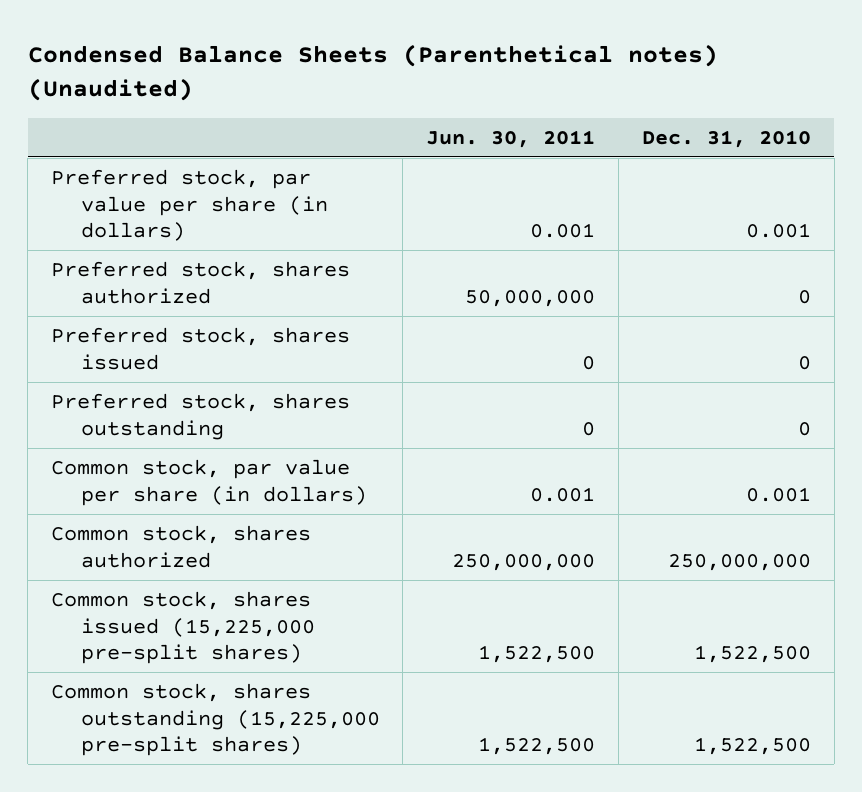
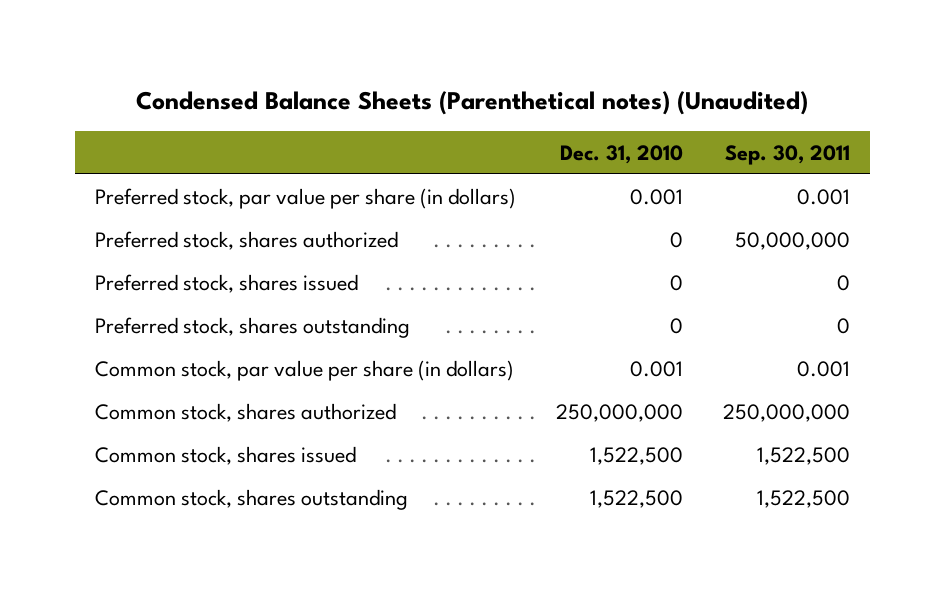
[426,129,596,148] Jun. 30, 2011 -> none
none -> [724,144,850,165] Sep. 30, 2011
[51,591,315,665] Common stock, shares issued (15,225,000 pre-split shares) -> [94,445,356,465] Common stock, shares issued
[51,683,380,757] Common stock, shares outstanding (15,225,000 pre-split shares) -> [94,488,408,510] Common stock, shares outstanding

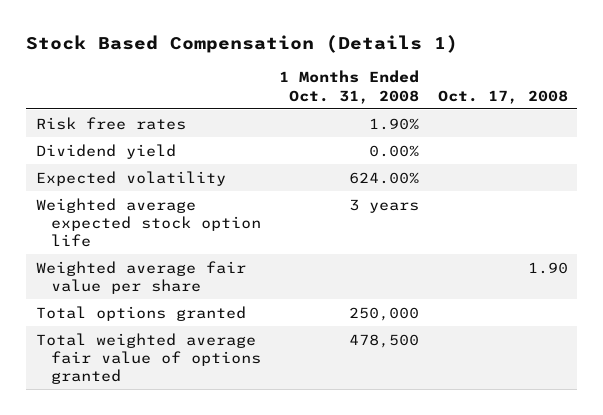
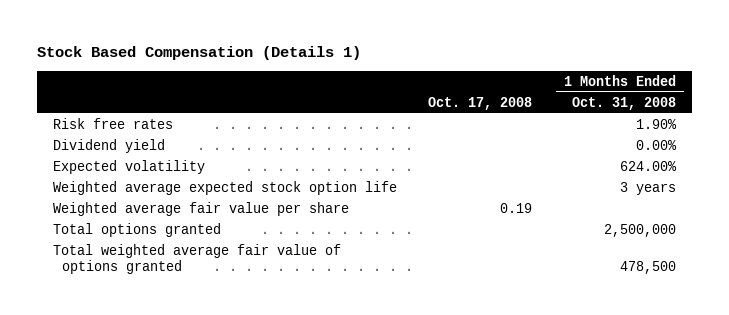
[527,261,568,274] 1.90 -> [500,202,533,213] 0.19
[349,306,420,321] 250,000 -> [604,223,677,237] 2,500,000

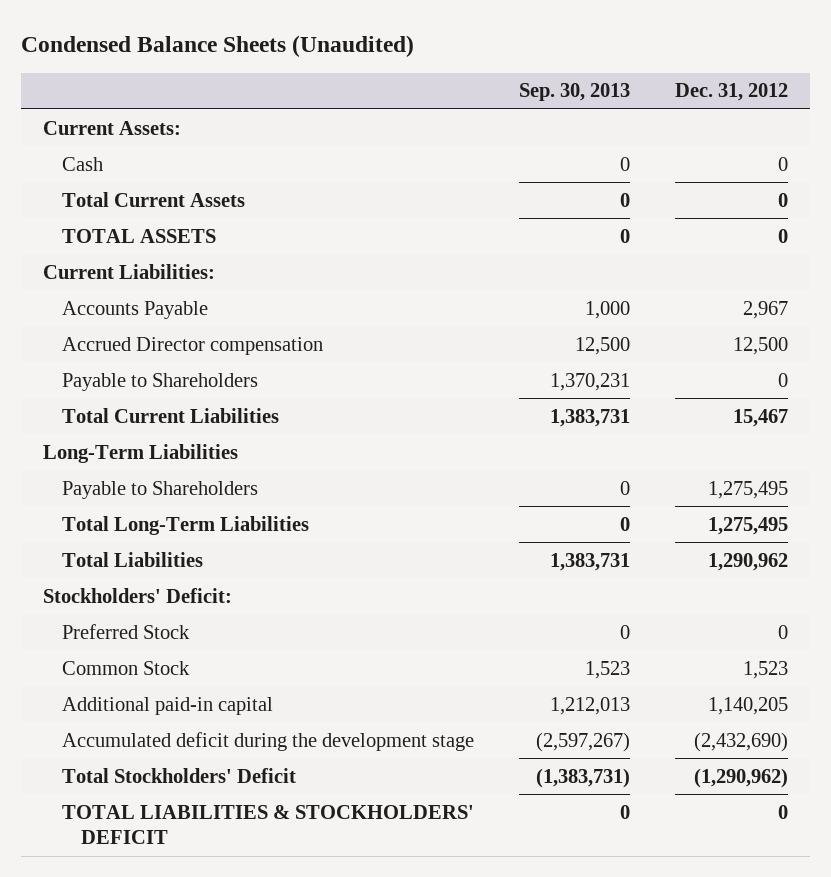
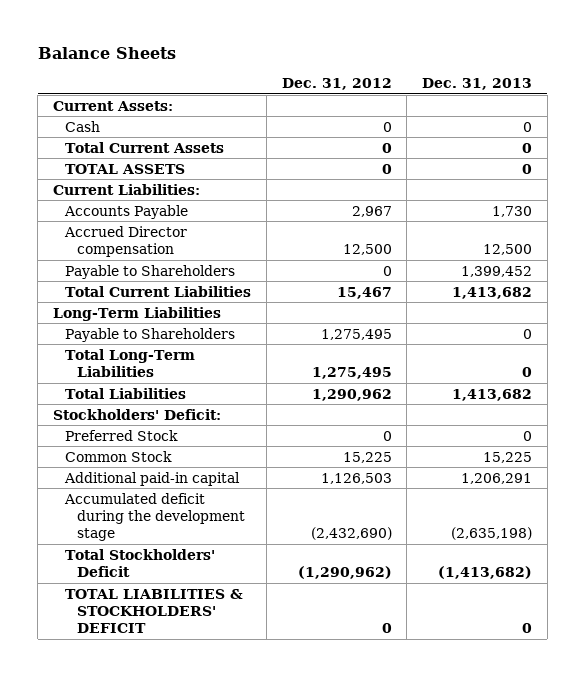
[20,35,414,58] Condensed Balance Sheets (Unaudited) -> [37,46,176,59] Balance Sheets
[518,83,630,102] Sep. 30, 2013 -> none
none -> [422,77,533,90] Dec. 31, 2013
[742,660,788,679] 1,523 -> [342,451,392,463] 15,225
[707,696,788,715] 1,140,205 -> [320,472,392,484] 1,126,503

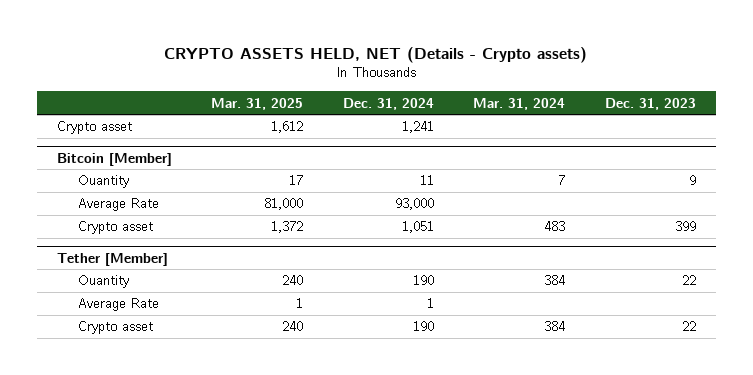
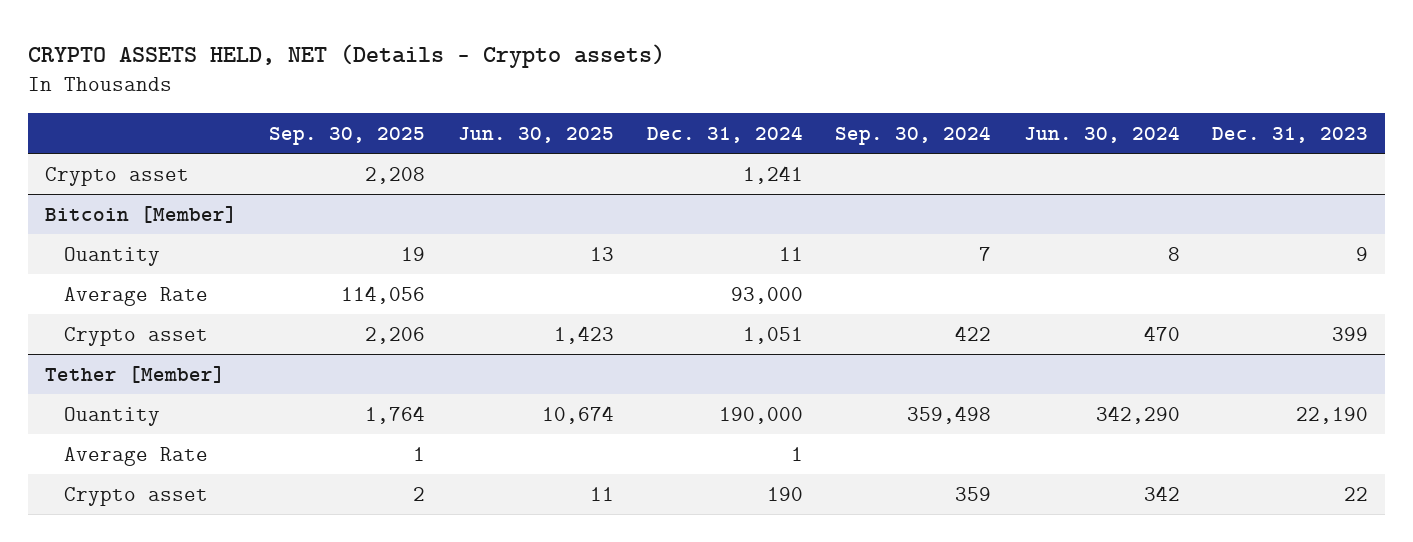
[211,97,304,110] Mar. 31, 2025 -> none
[473,97,566,110] Mar. 31, 2024 -> none
none -> [269,126,426,145] Sep. 30, 2025
none -> [457,126,614,143] Jun. 30, 2025
none -> [835,125,992,145] Sep. 30, 2024
none -> [1023,125,1180,143] Jun. 30, 2024
[412,275,434,286] 190 -> [718,406,803,424] 190,000
[681,275,696,286] 22 -> [1296,406,1369,424] 22,190

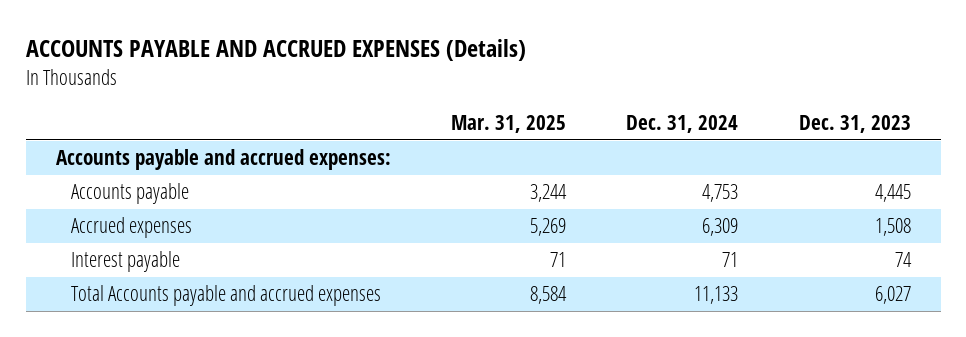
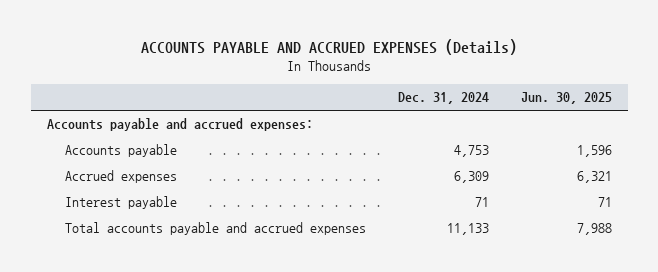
[451,114,567,133] Mar. 31, 2025 -> none
[798,114,911,133] Dec. 31, 2023 -> none
none -> [520,92,612,105] Jun. 30, 2025
[71,285,382,307] Total Accounts payable and accrued expenses -> [64,222,366,236] Total accounts payable and accrued expenses

